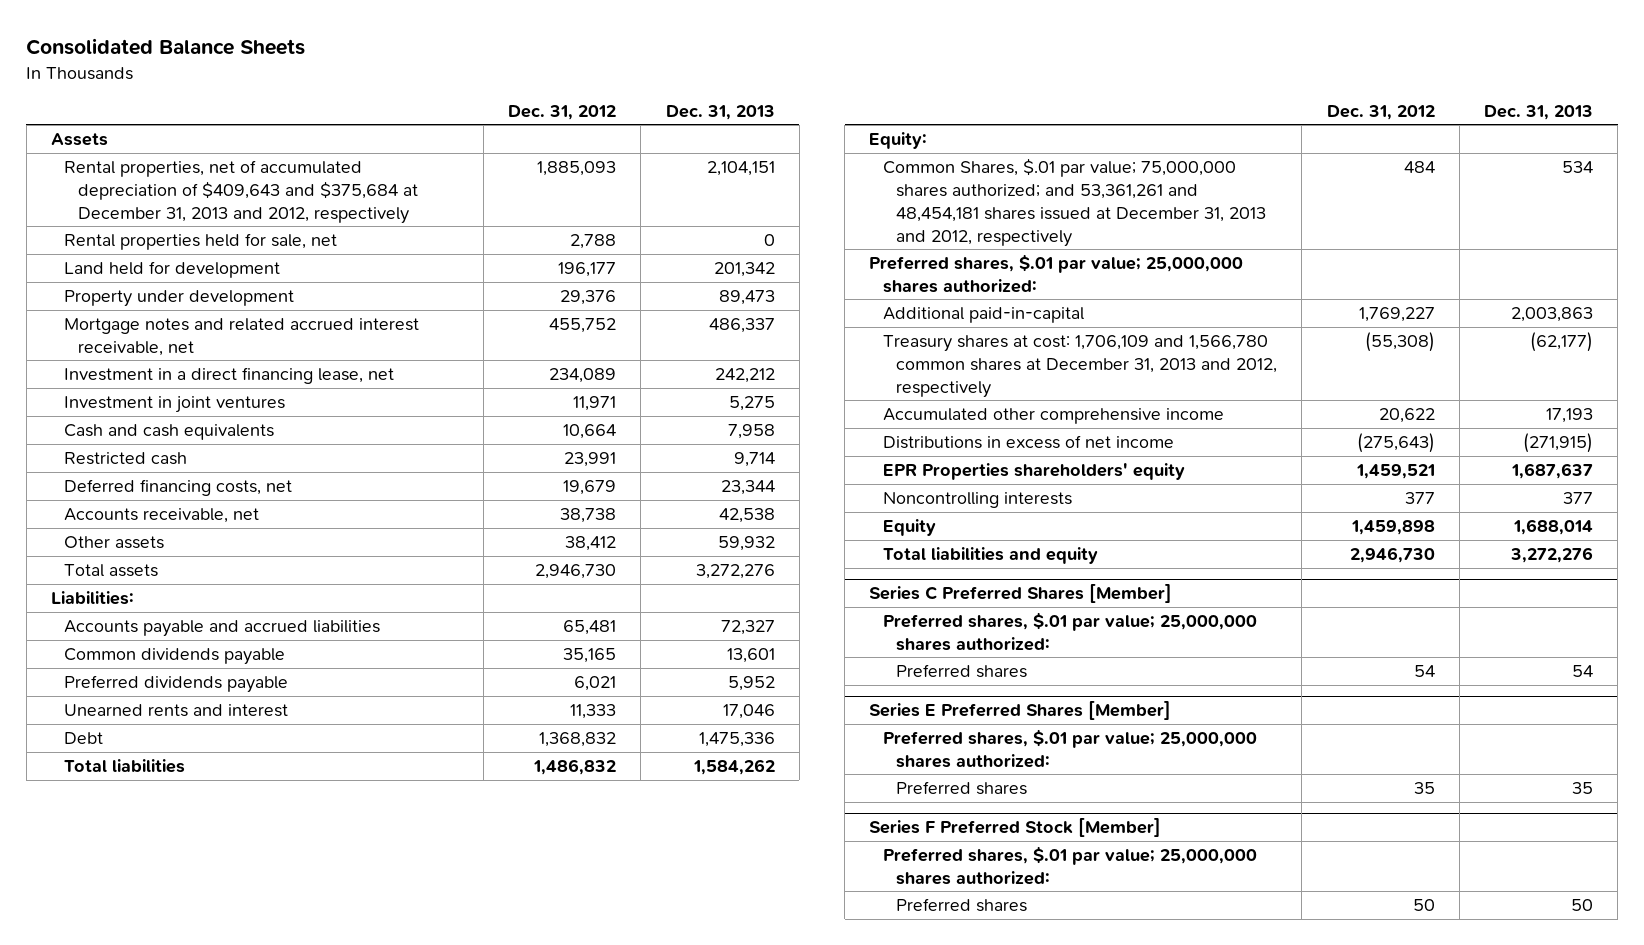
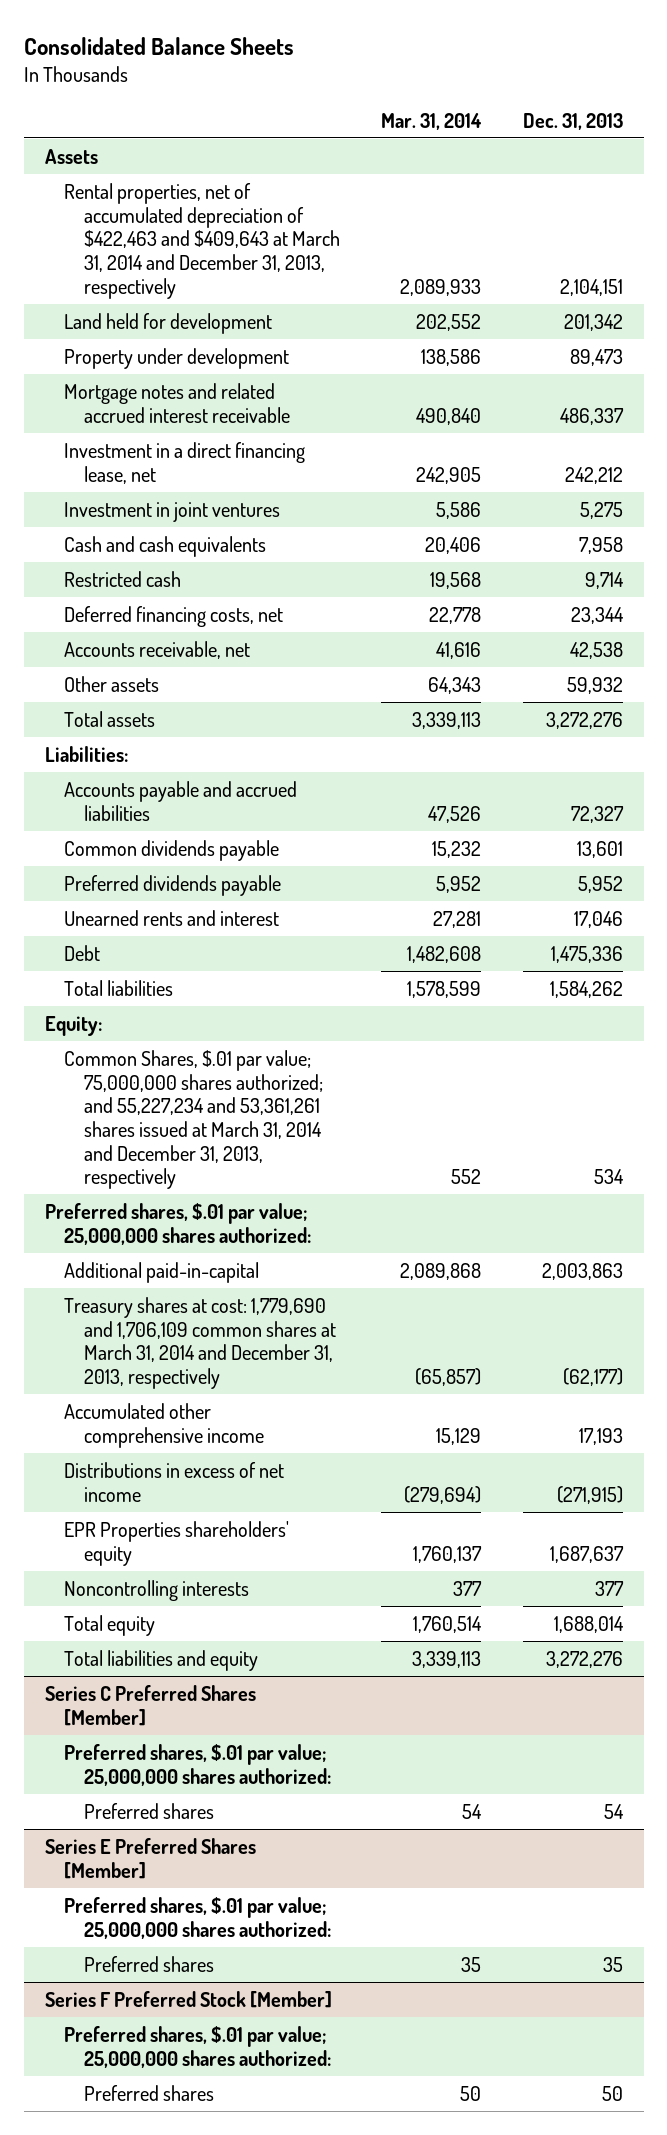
[508,104,617,120] Dec. 31, 2012 -> none
none -> [381,112,483,130] Mar. 31, 2014
[64,232,338,250] Rental properties held for sale, net -> none
[64,159,418,224] Rental properties, net of accumulated depreciation of $409,643 and $375,684 at December 31, 2013 and 2012, respectively -> [64,183,340,299] Rental properties, net of accumulated depreciation of $422,463 and $409,643 at March 31, 2014 and December 31, 2013, respectively
[64,317,420,356] Mortgage notes and related accrued interest receivable, net -> [64,383,290,423] Mortgage notes and related accrued interest receivable
[882,157,1267,247] Common Shares, $.01 par value; 75,000,000 shares authorized; and 53,361,261 and 48,454,181 shares issued at December 31, 2013 and 2012, respectively -> [64,1050,323,1190] Common Shares, $.01 par value; 75,000,000 shares authorized; and 55,227,234 and 53,361,261 shares issued at March 31, 2014 and December 31, 2013, respectively
[882,334,1278,398] Treasury shares at cost: 1,706,109 and 1,566,780 common shares at December 31, 2013 and 2012, respectively -> [64,1297,336,1389] Treasury shares at cost: 1,779,690 and 1,706,109 common shares at March 31, 2014 and December 31, 2013, respectively
[882,518,936,536] Equity -> [64,1615,156,1637] Total equity

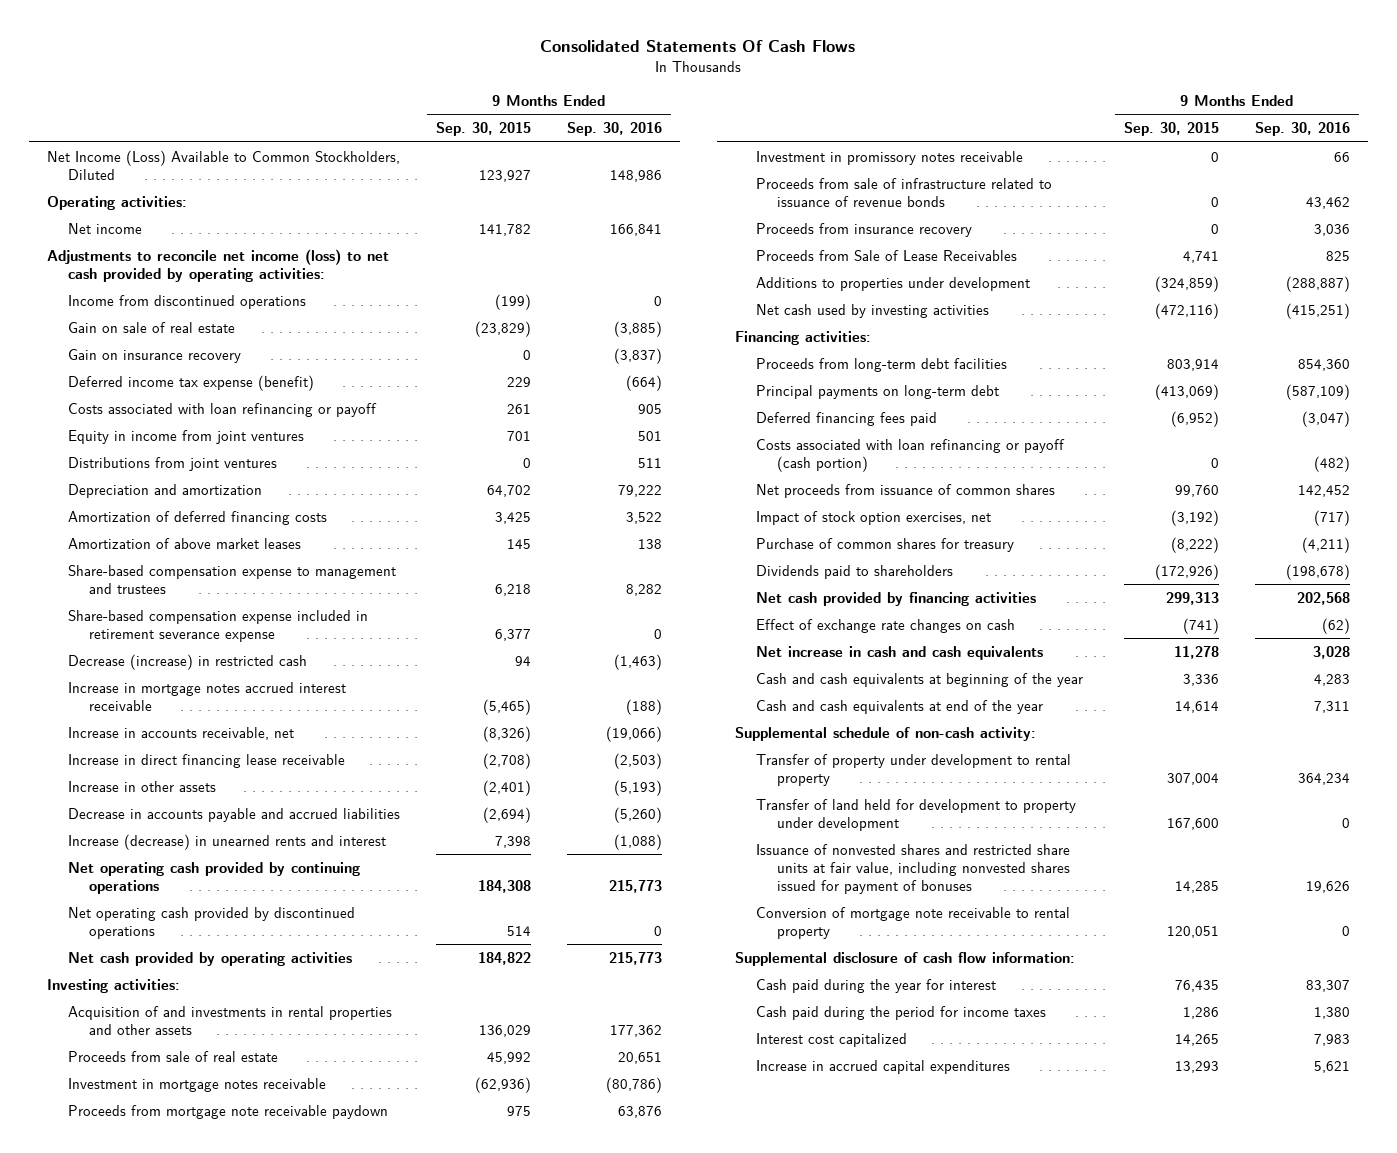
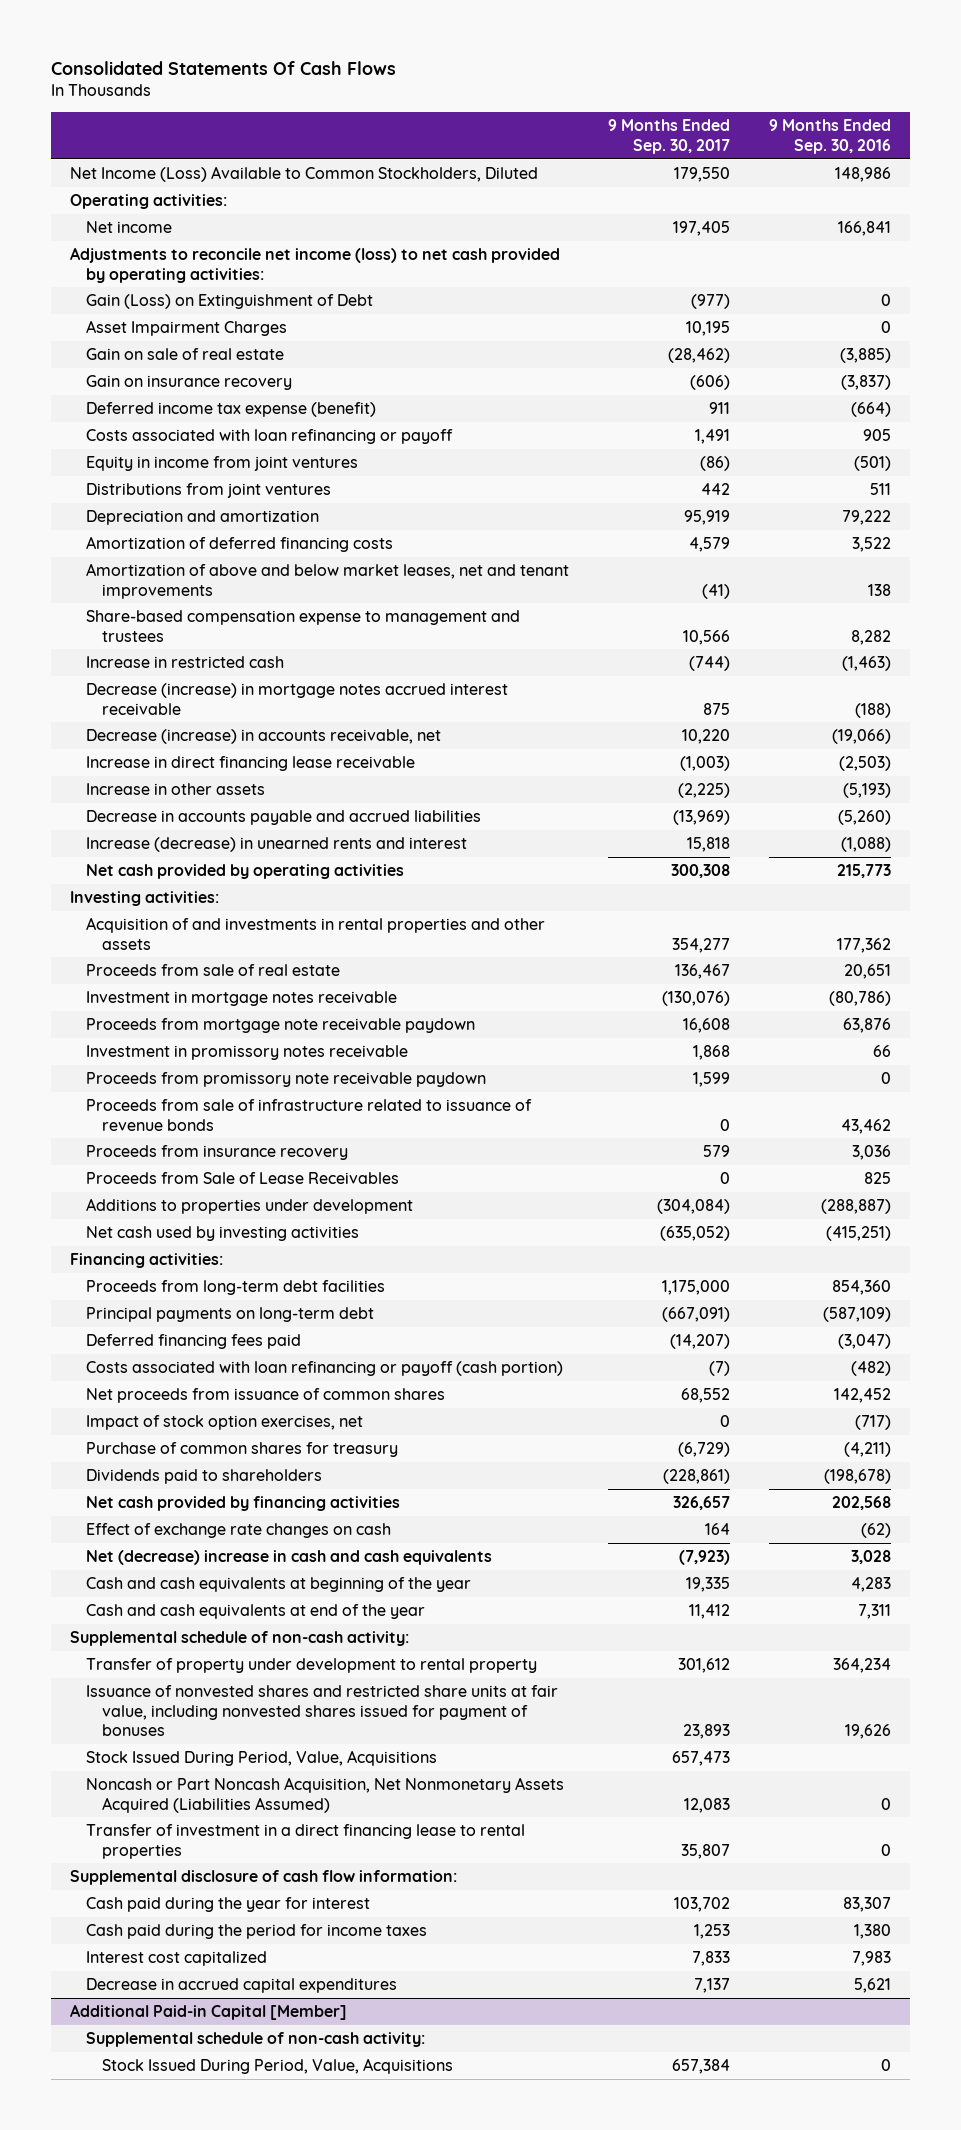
[435,122,531,137] Sep. 30, 2015 -> none
none -> [607,119,730,154] 9 Months Ended Sep. 30, 2017
[68,294,307,309] Income from discontinued operations -> none
none -> [86,294,374,310] Gain (Loss) on Extinguishment of Debt
none -> [86,320,288,337] Asset Impairment Charges
[637,430,662,441] 501 -> [853,456,891,472] (501)
[68,537,302,549] Amortization of above market leases -> [86,563,570,599] Amortization of above and below market leases, net and tenant improvements
[68,609,369,642] Share-based compensation expense included in retirement severance expense -> none
[68,653,308,670] Decrease (increase) in restricted cash -> [86,656,285,669] Increase in restricted cash
[68,681,347,711] Increase in mortgage notes accrued interest receivable -> [86,683,509,715] Decrease (increase) in mortgage notes accrued interest receivable
[68,726,295,740] Increase in accounts receivable, net -> [86,729,442,745] Decrease (increase) in accounts receivable, net
[68,861,361,894] Net operating cash provided by continuing operations -> none
[68,906,356,939] Net operating cash provided by discontinued operations -> none
none -> [86,1072,487,1088] Proceeds from promissory note receivable paydown
[755,645,1043,660] Net increase in cash and cash equivalents -> [86,1550,493,1566] Net (decrease) increase in cash and cash equivalents
[755,798,1076,831] Transfer of land held for development to property under development -> none
[755,906,1070,939] Conversion of mortgage note receivable to rental property -> none
none -> [86,1750,438,1767] Stock Issued During Period, Value, Acquisitions
none -> [86,1777,565,1813] Noncash or Part Noncash Acquisition, Net Nonmonetary Assets Acquired (Liabilities Assumed)
none -> [86,1824,526,1859] Transfer of investment in a direct financing lease to rental properties
[755,1059,1010,1074] Increase in accrued capital expenditures -> [86,1978,398,1994] Decrease in accrued capital expenditures
none -> [70,2004,348,2021] Additional Paid-in Capital [Member]
none -> [86,2032,426,2048] Supplemental schedule of non-cash activity:
none -> [102,2058,454,2075] Stock Issued During Period, Value, Acquisitions

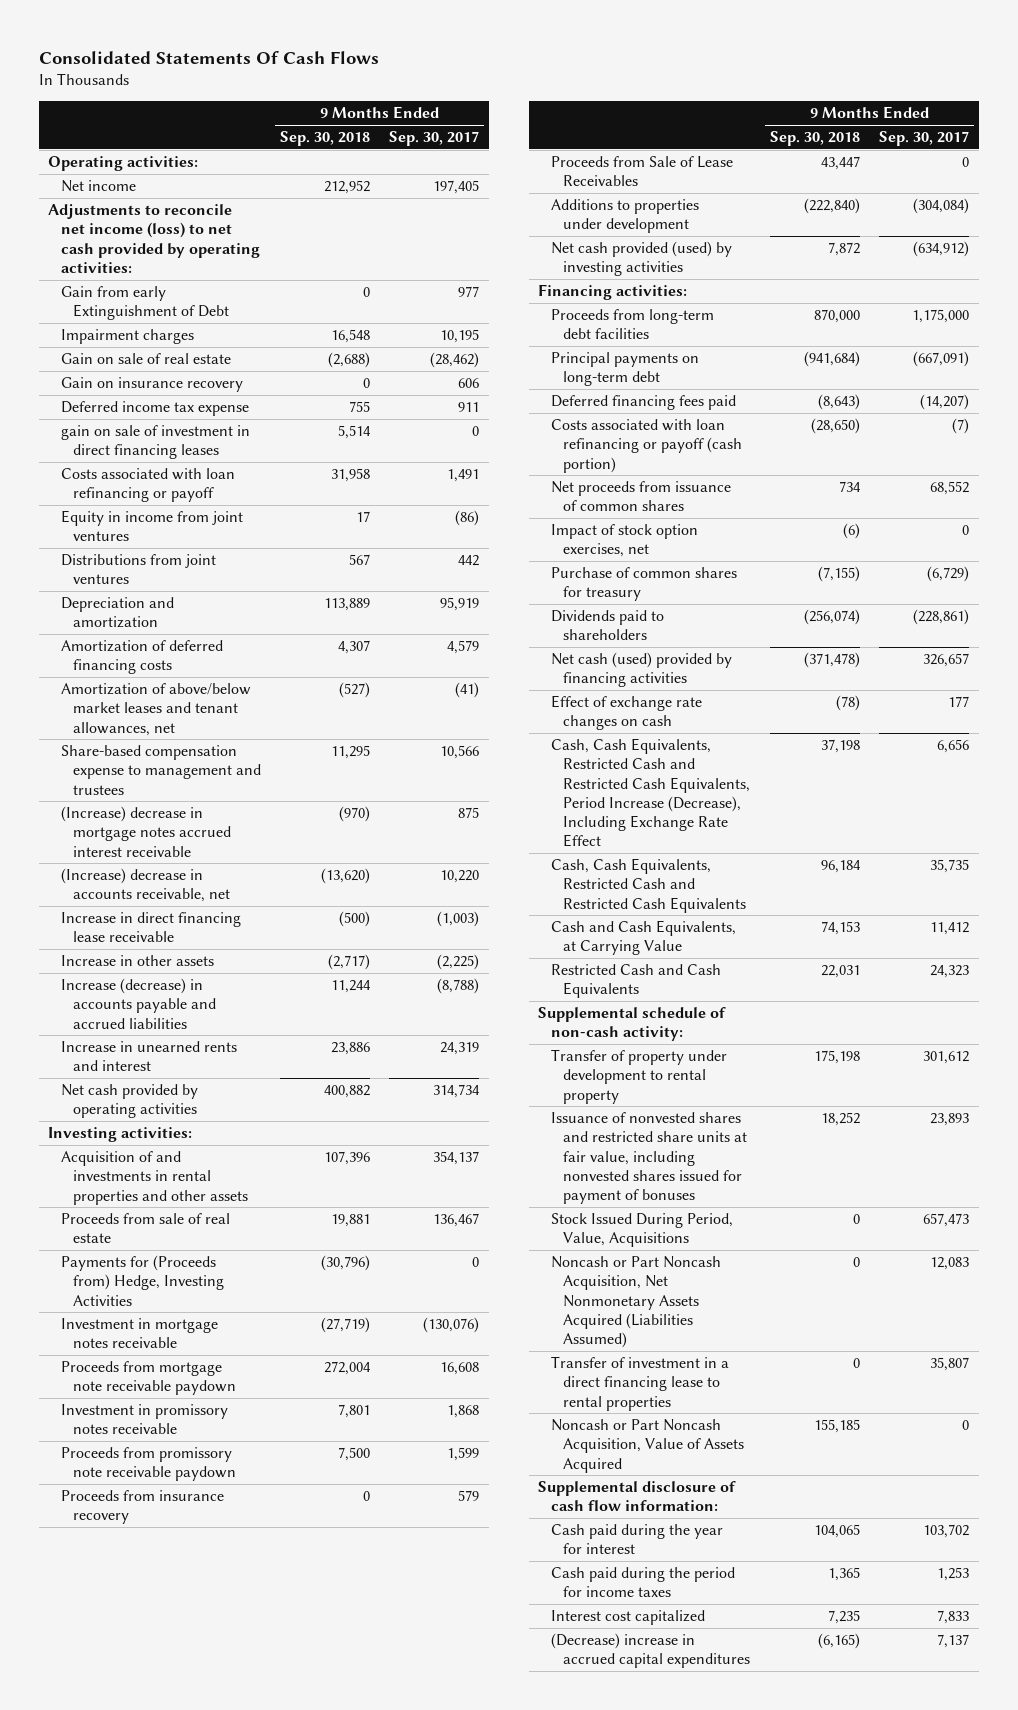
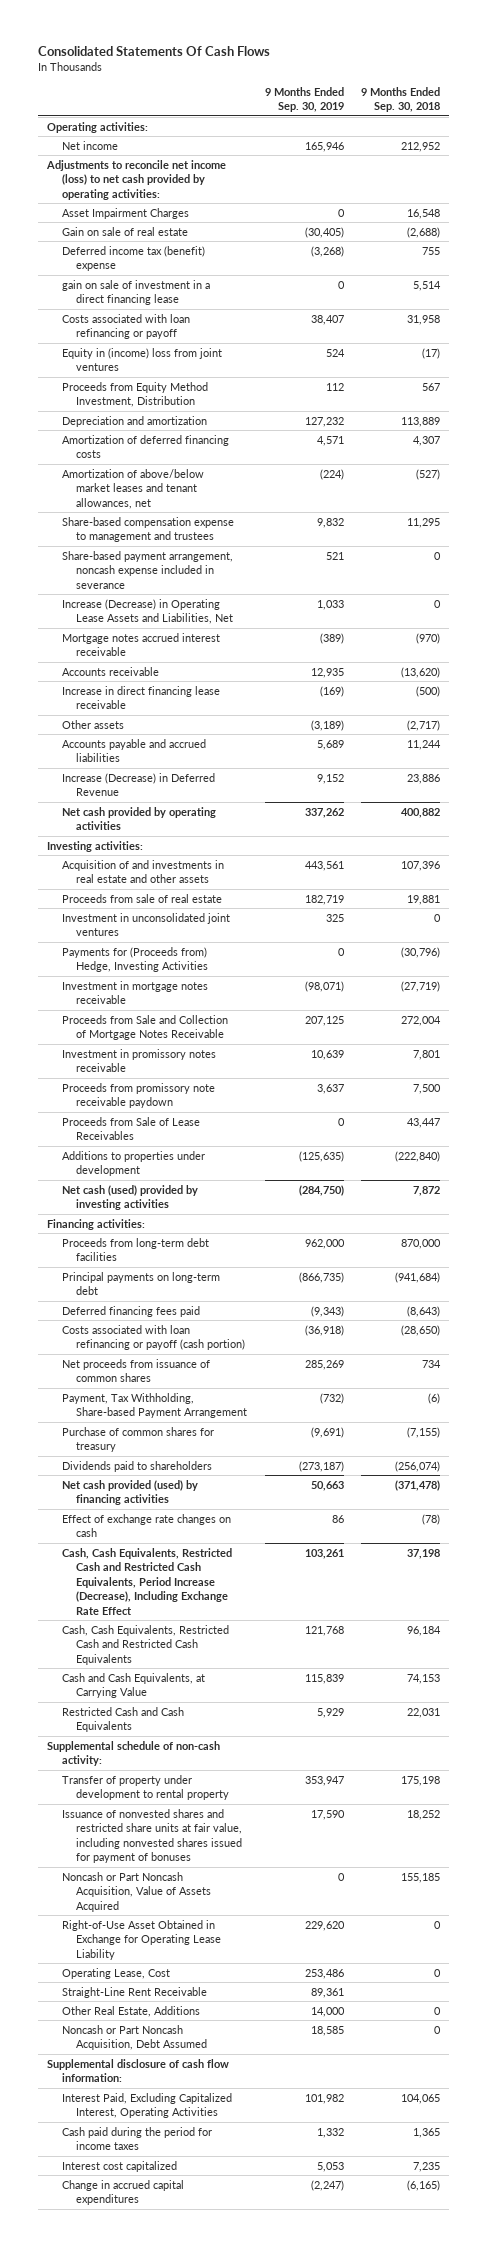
[389,131,480,147] Sep. 30, 2017 -> none
none -> [264,86,344,113] 9 Months Ended Sep. 30, 2019
[60,286,229,321] Gain from early Extinguishment of Debt -> none
[60,329,194,345] Impairment charges -> [61,207,189,219] Asset Impairment Charges
[60,377,243,393] Gain on insurance recovery -> none
[60,401,249,417] Deferred income tax expense -> [61,245,205,272] Deferred income tax (benefit) expense
[60,425,250,460] gain on sale of investment in direct financing leases -> [61,279,210,306] gain on sale of investment in a direct financing lease
[60,510,243,542] Equity in income from joint ventures -> [61,347,222,372] Equity in (income) loss from joint ventures
[356,511,371,523] 17 -> [422,347,441,359] (17)
[60,554,216,585] Distributions from joint ventures -> [61,381,208,408] Proceeds from Equity Method Investment, Distribution
none -> [61,550,233,589] Share-based payment arrangement, noncash expense included in severance
none -> [61,598,234,625] Increase (Decrease) in Operating Lease Assets and Liabilities, Net
[60,806,231,857] (Increase) decrease in mortgage notes accrued interest receivable -> [61,632,220,657] Mortgage notes accrued interest receivable
[60,868,230,903] (Increase) decrease in accounts receivable, net -> [61,666,159,676] Accounts receivable
[60,955,214,967] Increase in other assets -> [61,719,124,729] Other assets
[60,978,216,1029] Increase (decrease) in accounts payable and accrued liabilities -> [61,738,206,763] Accounts payable and accrued liabilities
[60,1041,237,1072] Increase in unearned rents and interest -> [61,772,215,797] Increase (Decrease) in Deferred Revenue
[60,1151,248,1205] Acquisition of and investments in rental properties and other assets -> [61,859,224,884] Acquisition of and investments in real estate and other assets
none -> [61,912,230,937] Investment in unconsolidated joint ventures
[60,1361,236,1396] Proceeds from mortgage note receivable paydown -> [61,1014,228,1041] Proceeds from Sale and Collection of Mortgage Notes Receivable
[60,1490,224,1525] Proceeds from insurance recovery -> none
[550,241,732,277] Net cash provided (used) by investing activities -> [61,1184,198,1211] Net cash (used) provided by investing activities
[550,524,698,558] Impact of stock option exercises, net -> none
none -> [61,1392,248,1419] Payment, Tax Withholding, Share-based Payment Arrangement
[550,652,732,688] Net cash (used) provided by financing activities -> [61,1479,198,1506] Net cash provided (used) by financing activities
[550,1213,733,1248] Stock Issued During Period, Value, Acquisitions -> none
[550,1256,721,1349] Noncash or Part Noncash Acquisition, Net Nonmonetary Assets Acquired (Liabilities Assumed) -> none
[550,1356,729,1411] Transfer of investment in a direct financing lease to rental properties -> none
none -> [61,1919,222,1960] Right-of-Use Asset Obtained in Exchange for Operating Lease Liability
none -> [61,1967,170,1979] Operating Lease, Cost
none -> [61,1986,207,1998] Straight-Line Rent Receivable
none -> [61,2005,200,2017] Other Real Estate, Additions
none -> [61,2024,208,2051] Noncash or Part Noncash Acquisition, Debt Assumed
[550,1524,723,1555] Cash paid during the year for interest -> [61,2092,232,2119] Interest Paid, Excluding Capitalized Interest, Operating Activities
[550,1633,750,1669] (Decrease) increase in accrued capital expenditures -> [61,2179,184,2206] Change in accrued capital expenditures

